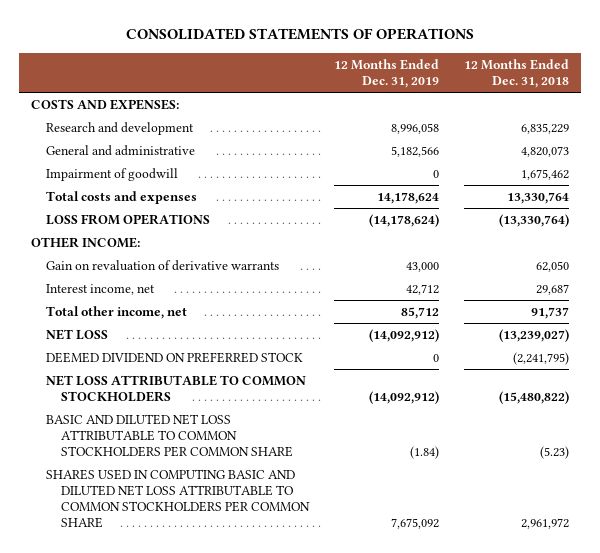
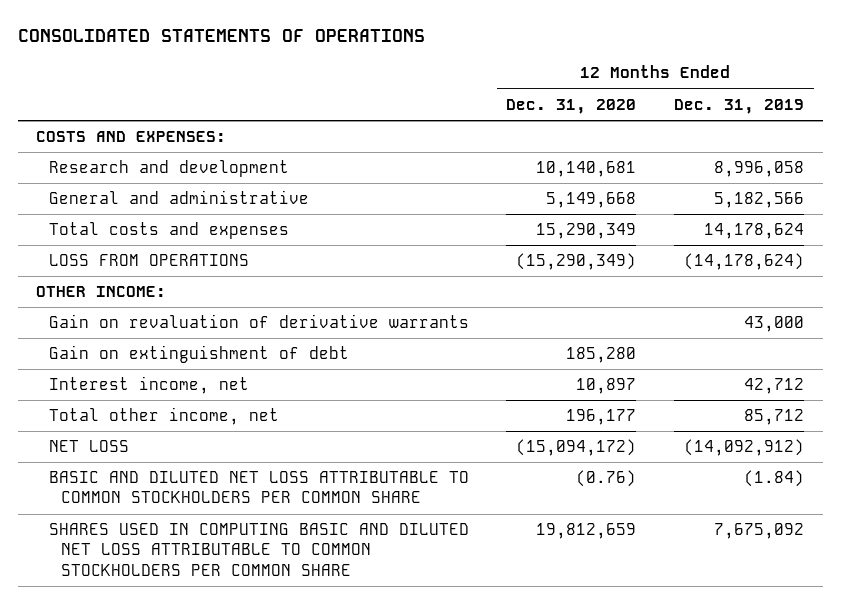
[463,58,569,88] 12 Months Ended Dec. 31, 2018 -> none
none -> [506,98,637,114] Dec. 31, 2020
[46,168,179,182] Impairment of goodwill -> none
none -> [48,345,349,364] Gain on extinguishment of debt
[46,352,304,364] DEEMED DIVIDEND ON PREFERRED STOCK -> none
[46,375,307,403] NET LOSS ATTRIBUTABLE TO COMMON STOCKHOLDERS -> none

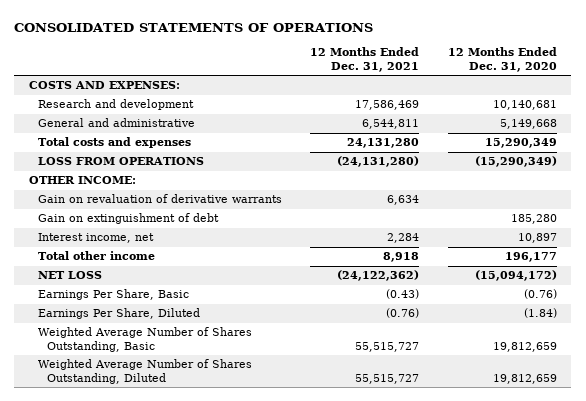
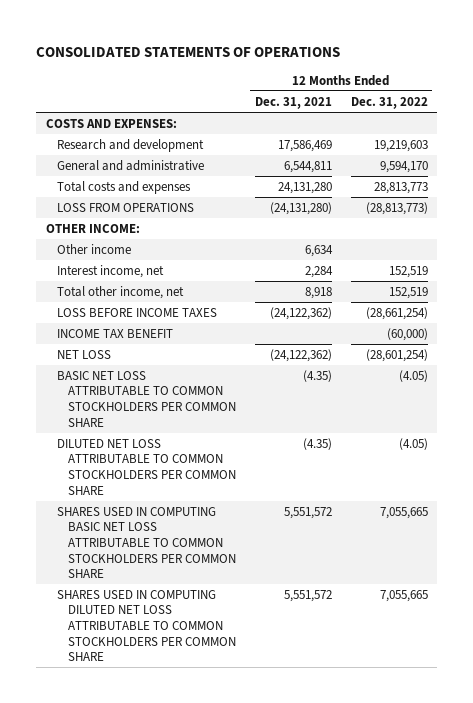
[447,47,557,72] 12 Months Ended Dec. 31, 2020 -> none
none -> [350,96,428,109] Dec. 31, 2022
[37,213,219,225] Gain on extinguishment of debt -> none
[37,194,282,204] Gain on revaluation of derivative warrants -> [56,243,131,254] Other income
[37,251,155,261] Total other income -> [56,285,184,299] Total other income, net
none -> [56,307,217,317] LOSS BEFORE INCOME TAXES
none -> [56,328,173,338] INCOME TAX BENEFIT
[37,327,252,353] Weighted Average Number of Shares Outstanding, Basic -> none
[37,359,252,385] Weighted Average Number of Shares Outstanding, Diluted -> none
[37,289,189,301] Earnings Per Share, Basic -> [56,370,237,427] BASIC NET LOSS ATTRIBUTABLE TO COMMON STOCKHOLDERS PER COMMON SHARE
[386,289,420,300] (0.43) -> [302,369,332,382] (4.35)
[37,308,200,320] Earnings Per Share, Diluted -> [56,438,237,495] DILUTED NET LOSS ATTRIBUTABLE TO COMMON STOCKHOLDERS PER COMMON SHARE
[386,308,420,319] (0.76) -> [302,437,332,450] (4.35)
none -> [56,506,237,579] SHARES USED IN COMPUTING BASIC NET LOSS ATTRIBUTABLE TO COMMON STOCKHOLDERS PER COMMON SHARE
none -> [56,589,237,662] SHARES USED IN COMPUTING DILUTED NET LOSS ATTRIBUTABLE TO COMMON STOCKHOLDERS PER COMMON SHARE

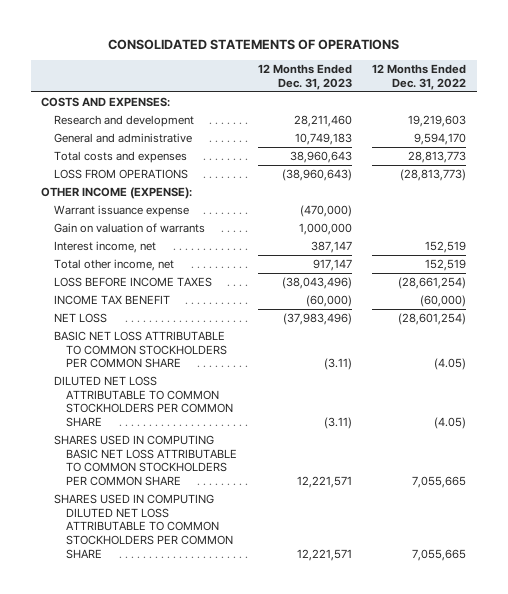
[254,96,332,109] Dec. 31, 2021 -> none
none -> [257,64,352,90] 12 Months Ended Dec. 31, 2023
[56,243,131,254] Other income -> none
[45,223,140,233] OTHER INCOME: -> [41,187,193,200] OTHER INCOME (EXPENSE):
none -> [53,205,189,218] Warrant issuance expense
none -> [53,223,205,234] Gain on valuation of warrants

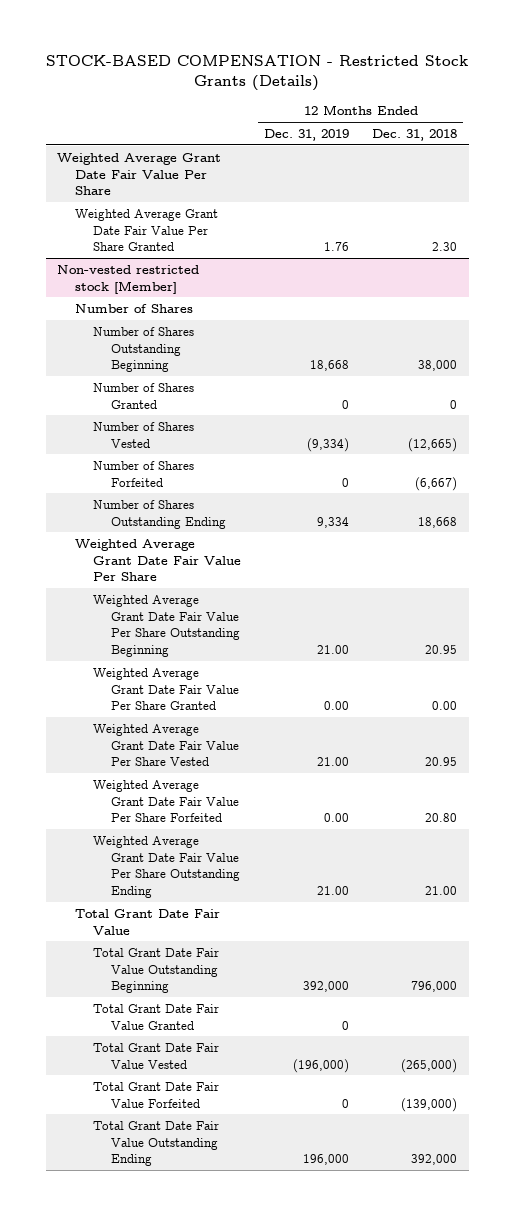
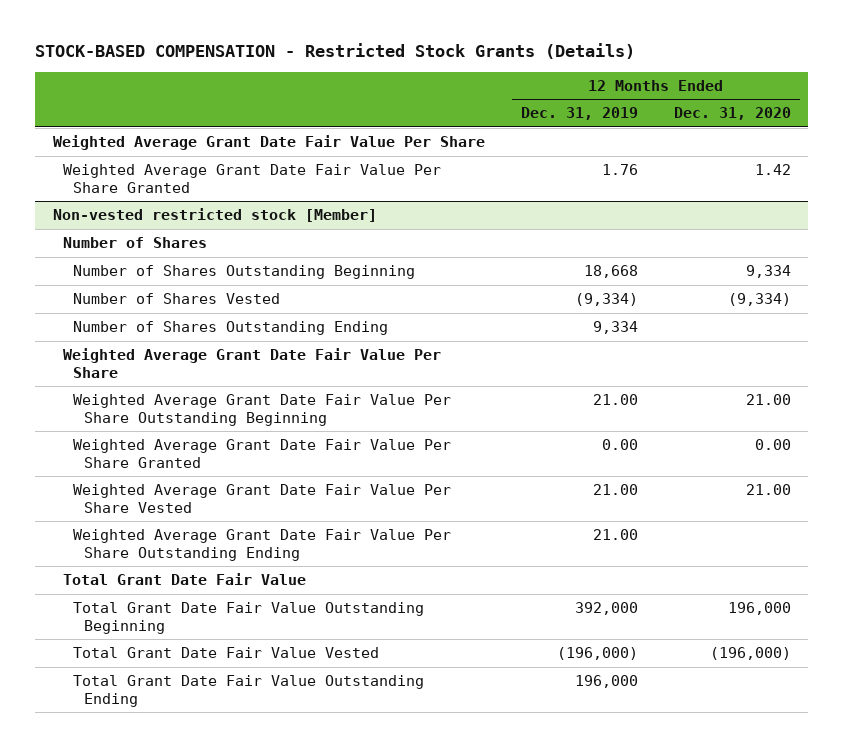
[372,128,458,141] Dec. 31, 2018 -> none
none -> [673,107,791,121] Dec. 31, 2020
[92,382,194,409] Number of Shares Granted -> none
[92,460,194,487] Number of Shares Forfeited -> none
[92,779,239,823] Weighted Average Grant Date Fair Value Per Share Forfeited -> none
[92,1003,219,1030] Total Grant Date Fair Value Granted -> none
[92,1081,219,1108] Total Grant Date Fair Value Forfeited -> none

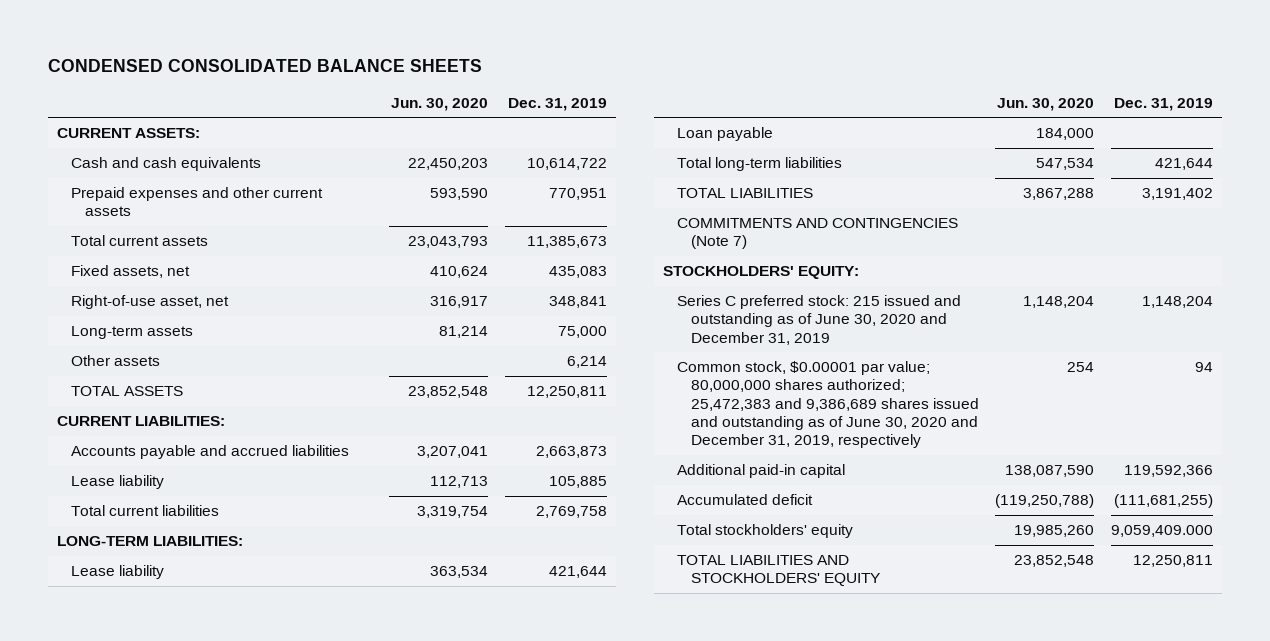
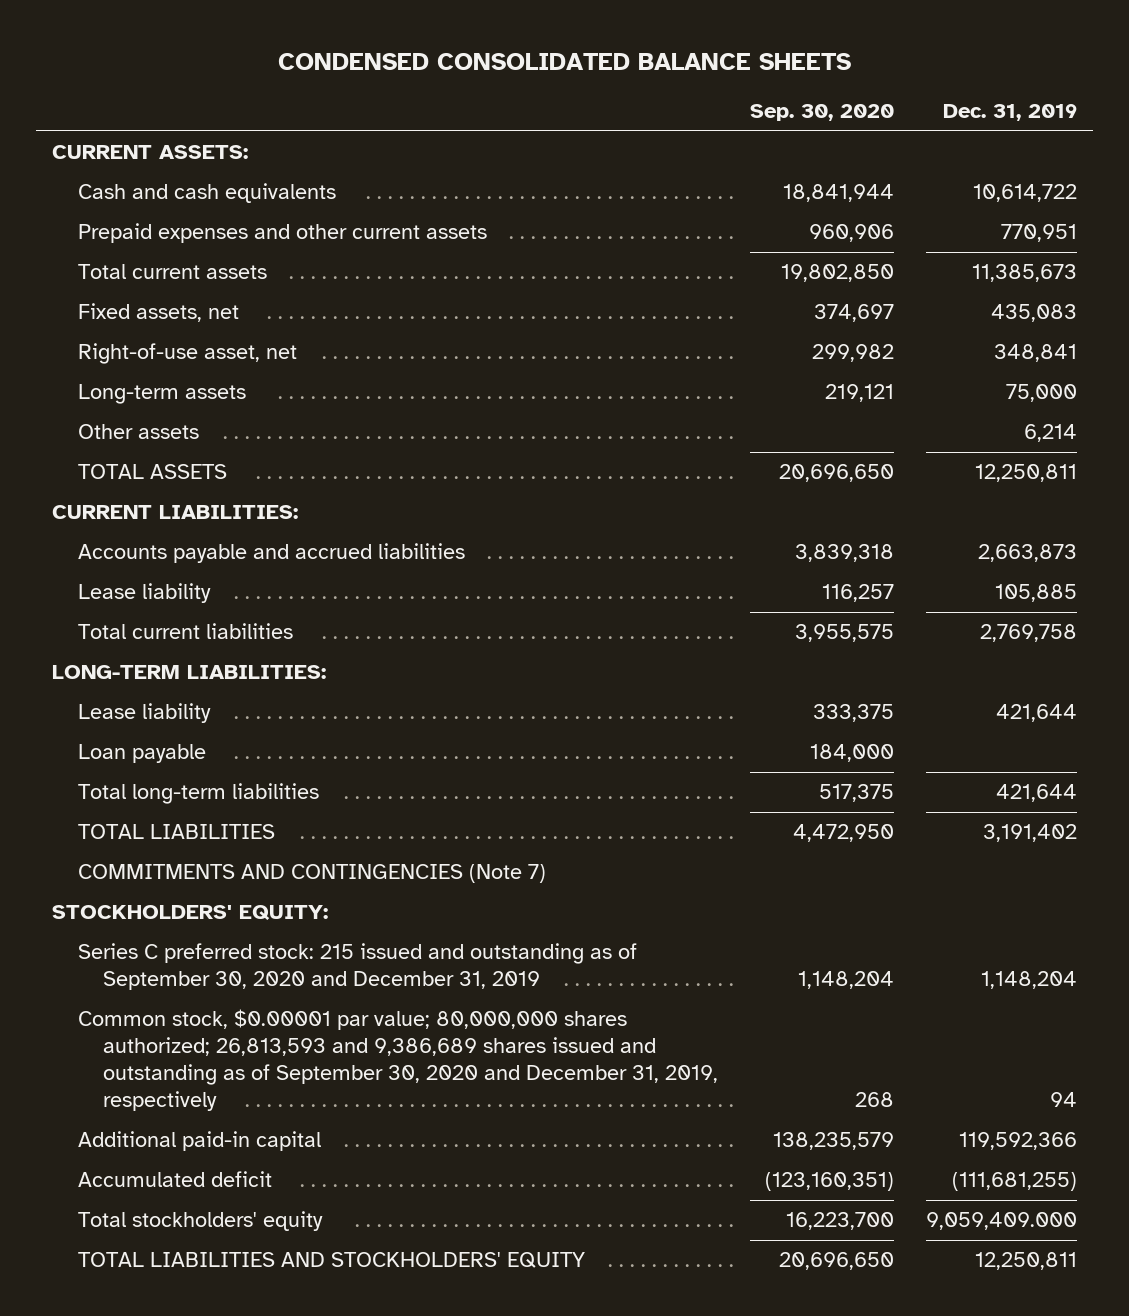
[391,97,489,111] Jun. 30, 2020 -> none
none -> [749,104,894,122] Sep. 30, 2020
[676,295,961,345] Series C preferred stock: 215 issued and outstanding as of June 30, 2020 and December 31, 2019 -> [77,943,637,991] Series C preferred stock: 215 issued and outstanding as of September 30, 2020 and December 31, 2019
[676,361,979,449] Common stock, $0.00001 par value; 80,000,000 shares authorized; 25,472,383 and 9,386,689 shares issued and outstanding as of June 30, 2020 and December 31, 2019, respectively -> [77,1009,719,1112] Common stock, $0.00001 par value; 80,000,000 shares authorized; 26,813,593 and 9,386,689 shares issued and outstanding as of September 30, 2020 and December 31, 2019, respectively

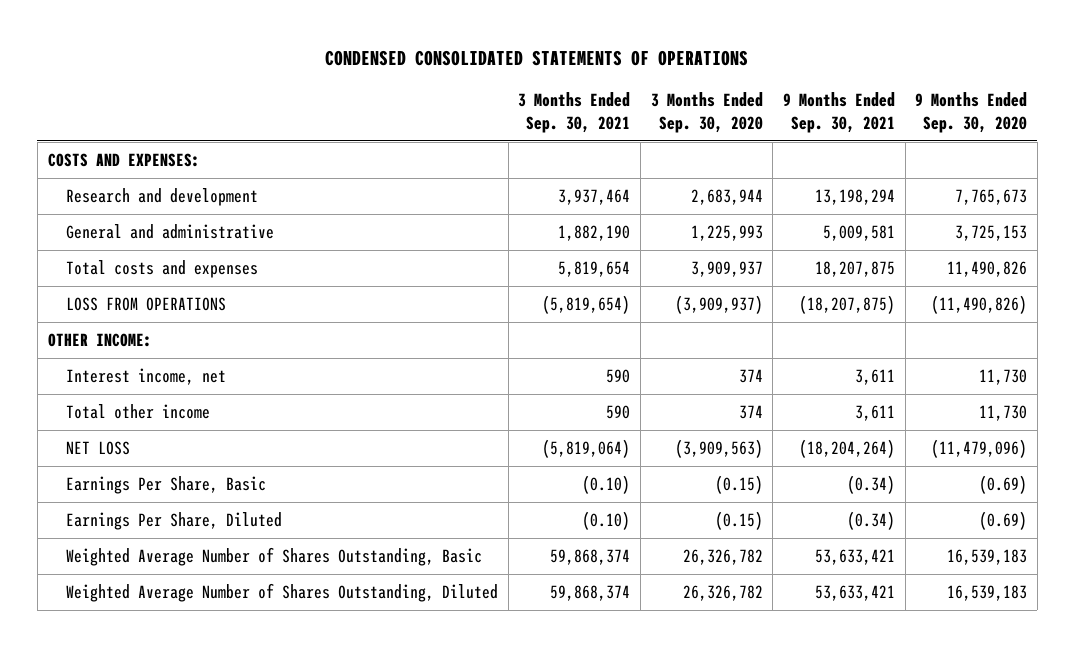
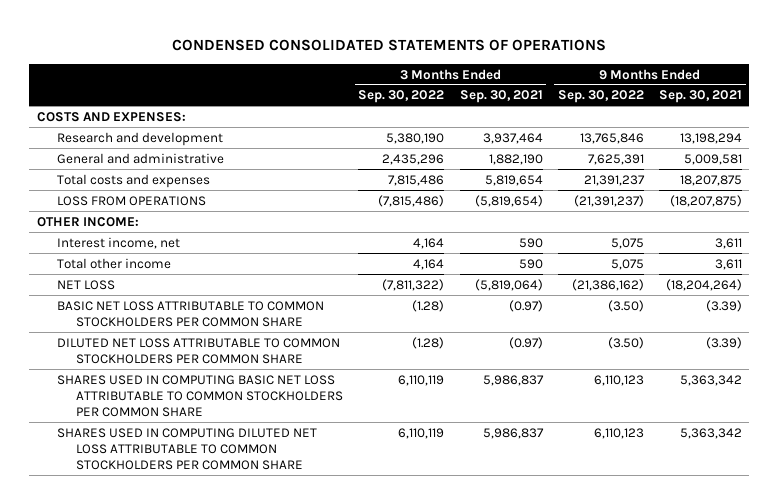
[650,92,763,133] 3 Months Ended Sep. 30, 2020 -> none
[915,92,1028,133] 9 Months Ended Sep. 30, 2020 -> none
none -> [358,90,445,104] Sep. 30, 2022
none -> [557,90,644,104] Sep. 30, 2022
[66,547,483,567] Weighted Average Number of Shares Outstanding, Basic -> none
[66,583,499,603] Weighted Average Number of Shares Outstanding, Diluted -> none
[66,476,267,495] Earnings Per Share, Basic -> [56,300,324,327] BASIC NET LOSS ATTRIBUTABLE TO COMMON STOCKHOLDERS PER COMMON SHARE
[582,475,631,495] (0.10) -> [508,299,543,312] (0.97)
[847,475,896,495] (0.34) -> [705,299,742,312] (3.39)
[66,512,283,531] Earnings Per Share, Diluted -> [56,337,340,364] DILUTED NET LOSS ATTRIBUTABLE TO COMMON STOCKHOLDERS PER COMMON SHARE
[582,511,631,531] (0.10) -> [508,336,543,349] (0.97)
[847,511,896,531] (0.34) -> [705,336,742,349] (3.39)
none -> [56,374,344,418] SHARES USED IN COMPUTING BASIC NET LOSS ATTRIBUTABLE TO COMMON STOCKHOLDERS PER COMMON SHARE
none -> [56,427,317,471] SHARES USED IN COMPUTING DILUTED NET LOSS ATTRIBUTABLE TO COMMON STOCKHOLDERS PER COMMON SHARE

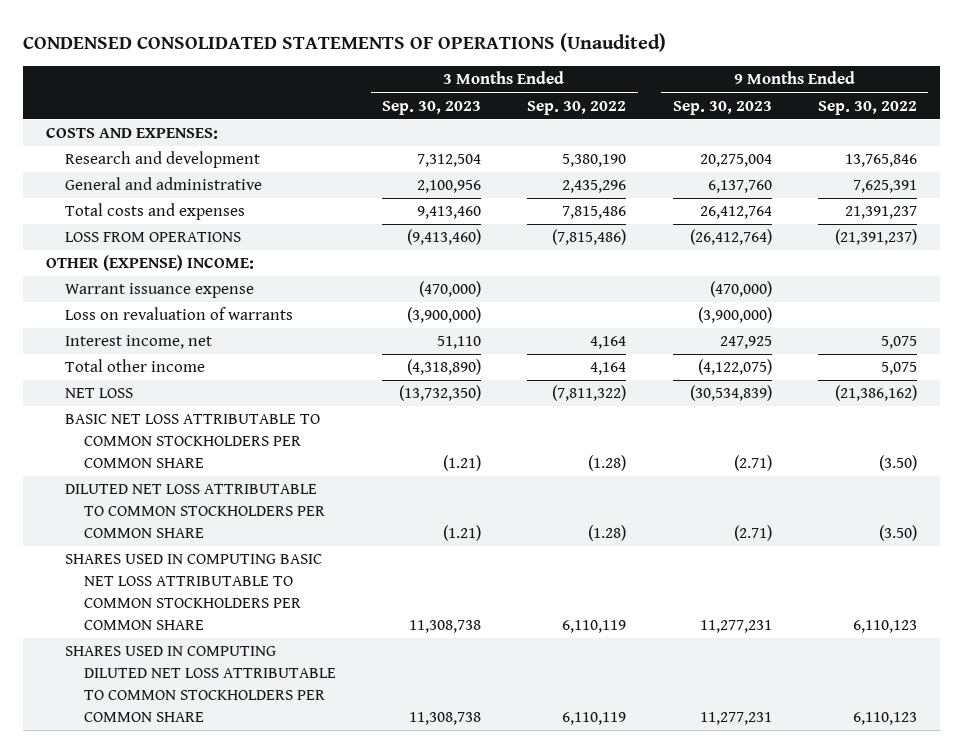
[172,39,607,52] CONDENSED CONSOLIDATED STATEMENTS OF OPERATIONS -> [22,33,666,53] CONDENSED CONSOLIDATED STATEMENTS OF OPERATIONS (Unaudited)
[459,90,543,104] Sep. 30, 2021 -> none
[658,90,742,104] Sep. 30, 2021 -> none
none -> [382,100,482,115] Sep. 30, 2023
none -> [672,100,772,115] Sep. 30, 2023
[36,216,139,227] OTHER INCOME: -> [45,255,254,272] OTHER (EXPENSE) INCOME:
none -> [65,283,255,299] Warrant issuance expense
none -> [65,307,294,321] Loss on revaluation of warrants

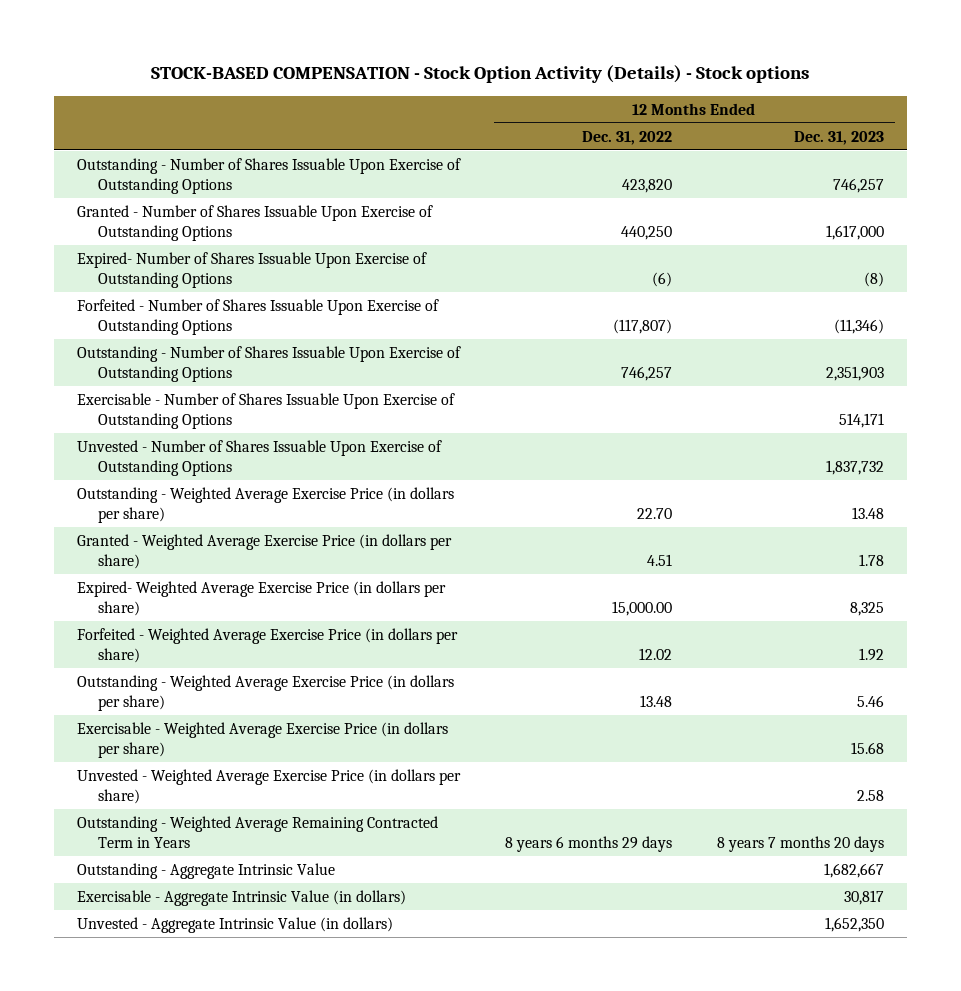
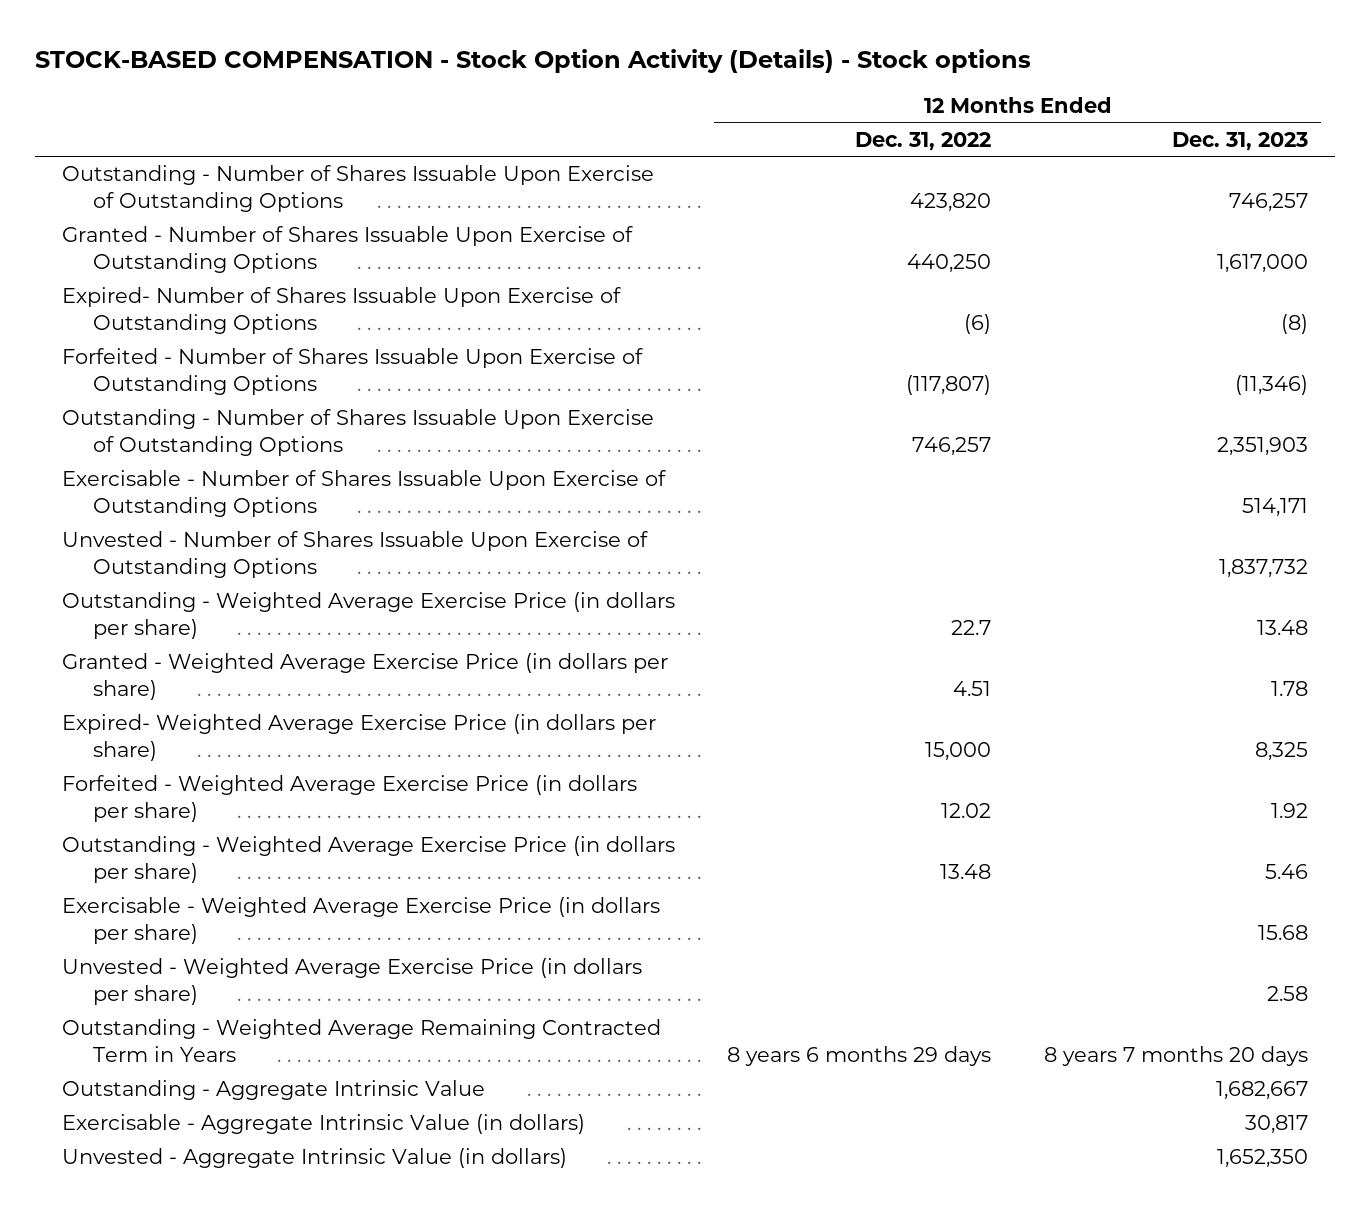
[636,508,672,520] 22.70 -> [951,620,992,636] 22.7
[611,601,672,617] 15,000.00 -> [925,742,992,762] 15,000

